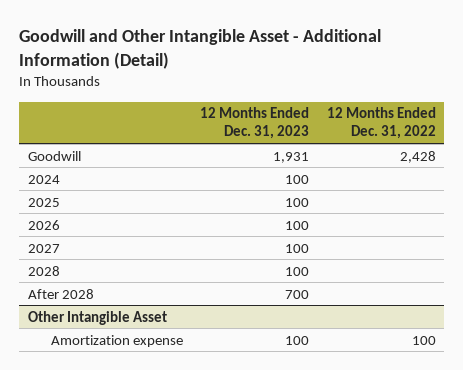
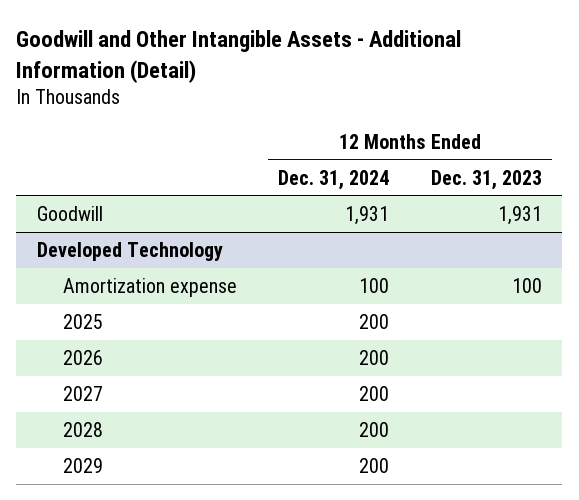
[18,29,381,69] Goodwill and Other Intangible Asset - Additional Information (Detail) -> [16,29,462,83] Goodwill and Other Intangible Assets - Additional Information (Detail)
[326,107,436,140] 12 Months Ended Dec. 31, 2022 -> none
none -> [278,169,390,190] Dec. 31, 2024
[27,174,60,184] 2024 -> none
[27,197,60,207] 2025 -> none
[27,219,60,230] 2026 -> none
[27,243,60,253] 2027 -> none
[27,265,60,276] 2028 -> none
[27,288,94,299] After 2028 -> none
[27,310,167,325] Other Intangible Asset -> [36,241,223,261] Developed Technology
none -> [63,313,104,329] 2025
none -> [63,349,104,365] 2026
none -> [63,385,104,401] 2027
none -> [63,421,104,437] 2028
none -> [63,457,104,473] 2029

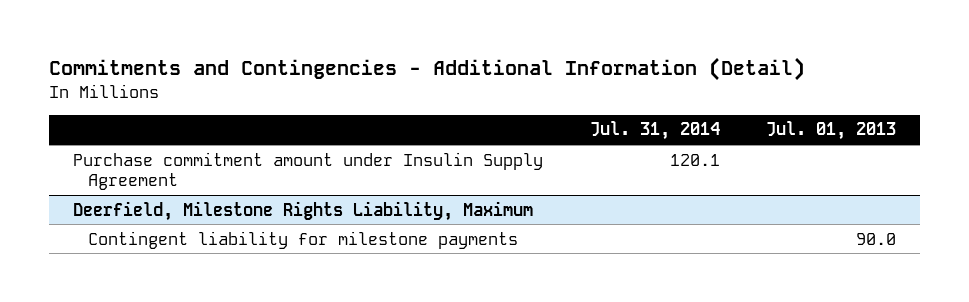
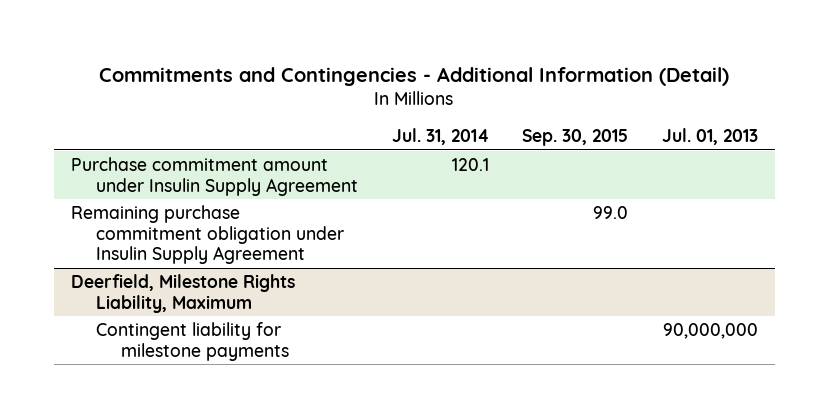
none -> [522,129,629,147] Sep. 30, 2015
none -> [71,204,345,265] Remaining purchase commitment obligation under Insulin Supply Agreement
[856,232,897,245] 90.0 -> [662,322,758,339] 90,000,000

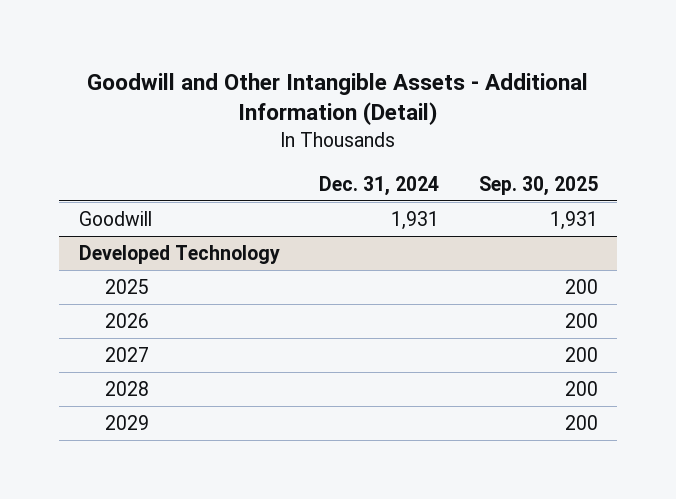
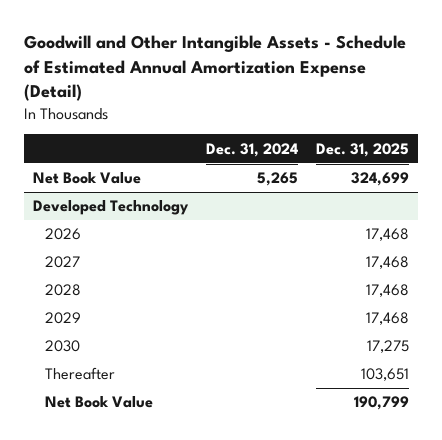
[87,72,589,126] Goodwill and Other Intangible Assets - Additional Information (Detail) -> [23,35,406,102] Goodwill and Other Intangible Assets - Schedule of Estimated Annual Amortization Expense (Detail)
[478,175,598,196] Sep. 30, 2025 -> none
none -> [315,142,409,157] Dec. 31, 2025
[78,211,152,227] Goodwill -> none
none -> [32,172,141,185] Net Book Value
[105,279,150,295] 2025 -> none
none -> [44,340,80,353] 2030
none -> [44,367,115,381] Thereafter
none -> [44,396,153,409] Net Book Value

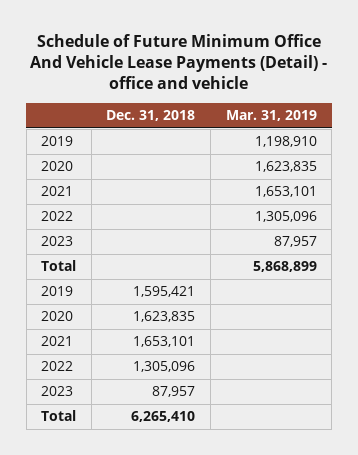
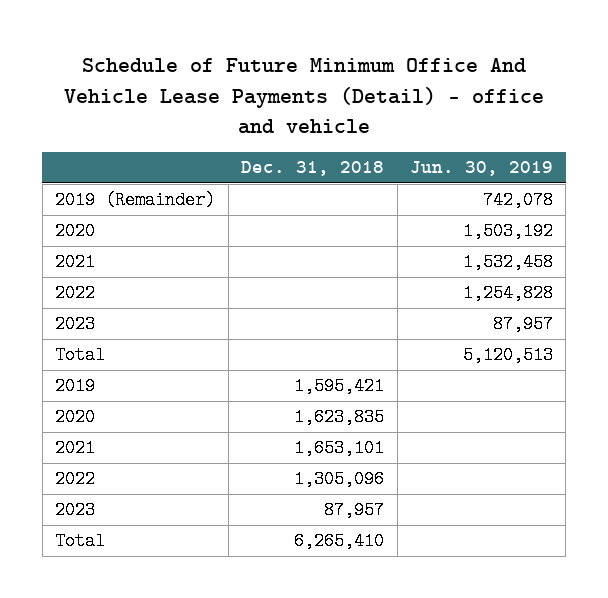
[225,110,317,122] Mar. 31, 2019 -> none
none -> [409,161,553,177] Jun. 30, 2019
[41,136,74,147] 2019 -> [55,191,216,210] 2019 (Remainder)

